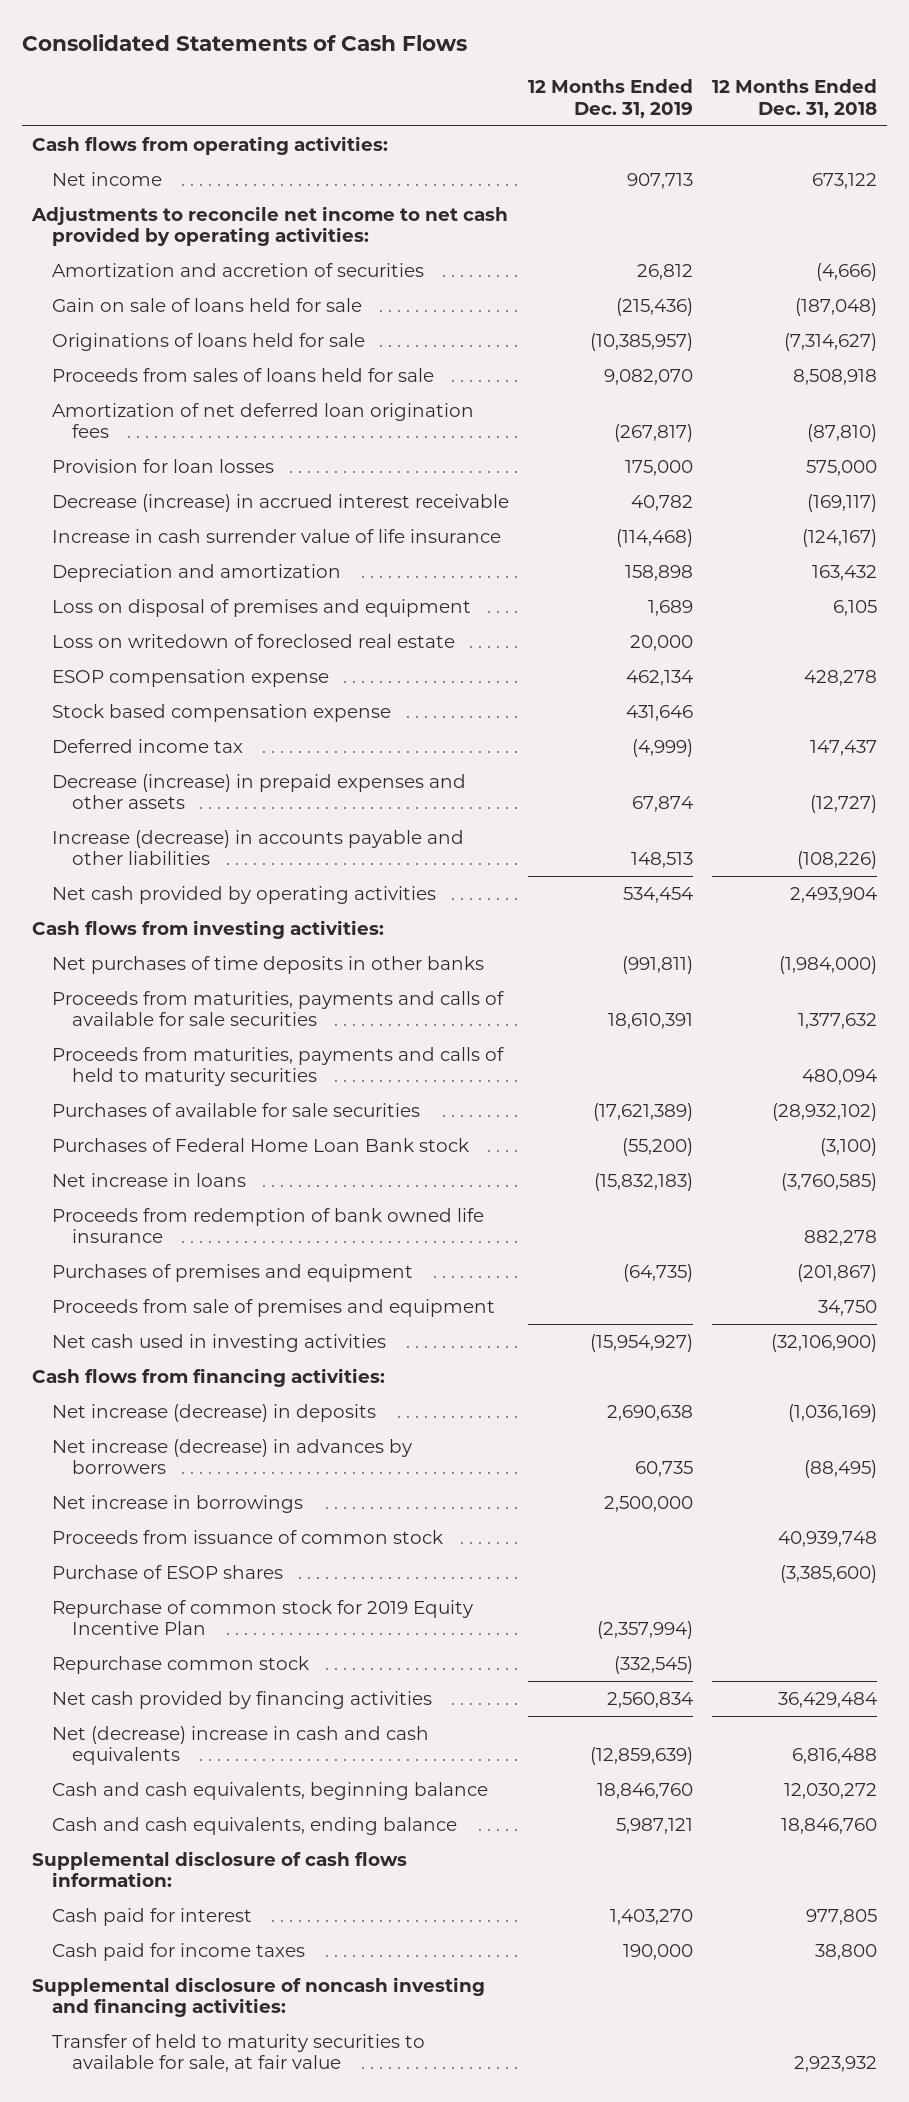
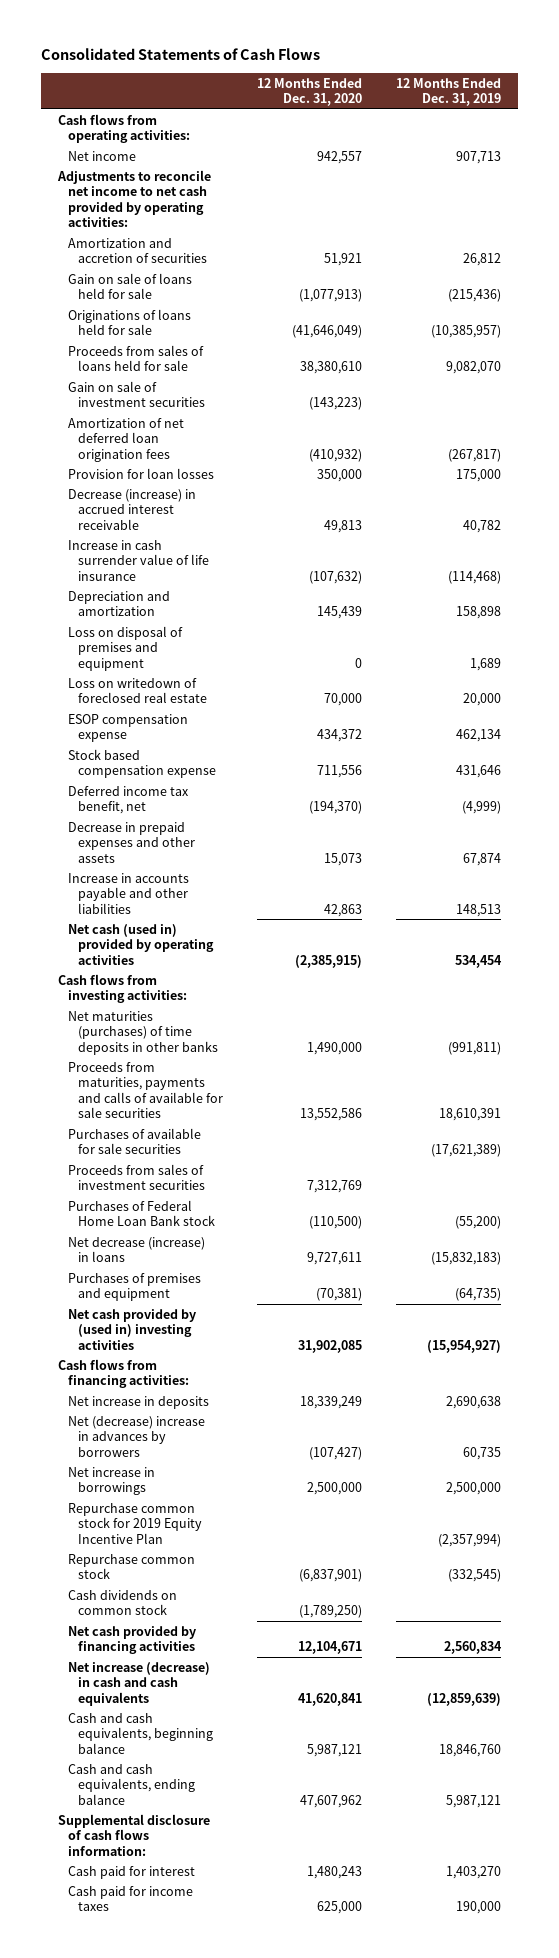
[712,79,878,118] 12 Months Ended Dec. 31, 2018 -> none
none -> [256,77,362,107] 12 Months Ended Dec. 31, 2020
none -> [67,380,205,408] Gain on sale of investment securities
[51,738,243,753] Deferred income tax -> [67,785,189,815] Deferred income tax benefit, net
[51,773,466,810] Decrease (increase) in prepaid expenses and other assets -> [67,821,195,863] Decrease in prepaid expenses and other assets
[51,829,464,866] Increase (decrease) in accounts payable and other liabilities -> [67,872,189,914] Increase in accounts payable and other liabilities
[51,885,436,904] Net cash provided by operating activities -> [67,923,214,965] Net cash (used in) provided by operating activities
[51,955,484,974] Net purchases of time deposits in other banks -> [67,1010,218,1055] Net maturities (purchases) of time deposits in other banks
[51,1046,504,1087] Proceeds from maturities, payments and calls of held to maturity securities -> none
none -> [67,1163,205,1191] Proceeds from sales of investment securities
[51,1207,484,1244] Proceeds from redemption of bank owned life insurance -> none
[51,1172,246,1187] Net increase in loans -> [67,1236,205,1263] Net decrease (increase) in loans
[51,1298,495,1317] Proceeds from sale of premises and equipment -> none
[51,1333,386,1352] Net cash used in investing activities -> [67,1308,196,1350] Net cash provided by (used in) investing activities
[51,1403,376,1422] Net increase (decrease) in deposits -> [67,1395,209,1409] Net increase in deposits
[51,1438,412,1475] Net increase (decrease) in advances by borrowers -> [67,1415,205,1457] Net (decrease) increase in advances by borrowers
[51,1529,443,1544] Proceeds from issuance of common stock -> none
[51,1564,283,1579] Purchase of ESOP shares -> none
[51,1599,473,1636] Repurchase of common stock for 2019 Equity Incentive Plan -> [67,1502,202,1544] Repurchase common stock for 2019 Equity Incentive Plan
none -> [67,1589,177,1616] Cash dividends on common stock
[51,1725,429,1766] Net (decrease) increase in cash and cash equivalents -> [67,1661,210,1706] Net increase (decrease) in cash and cash equivalents
[31,1976,485,2018] Supplemental disclosure of noncash investing and financing activities: -> none
[51,2033,425,2073] Transfer of held to maturity securities to available for sale, at fair value -> none

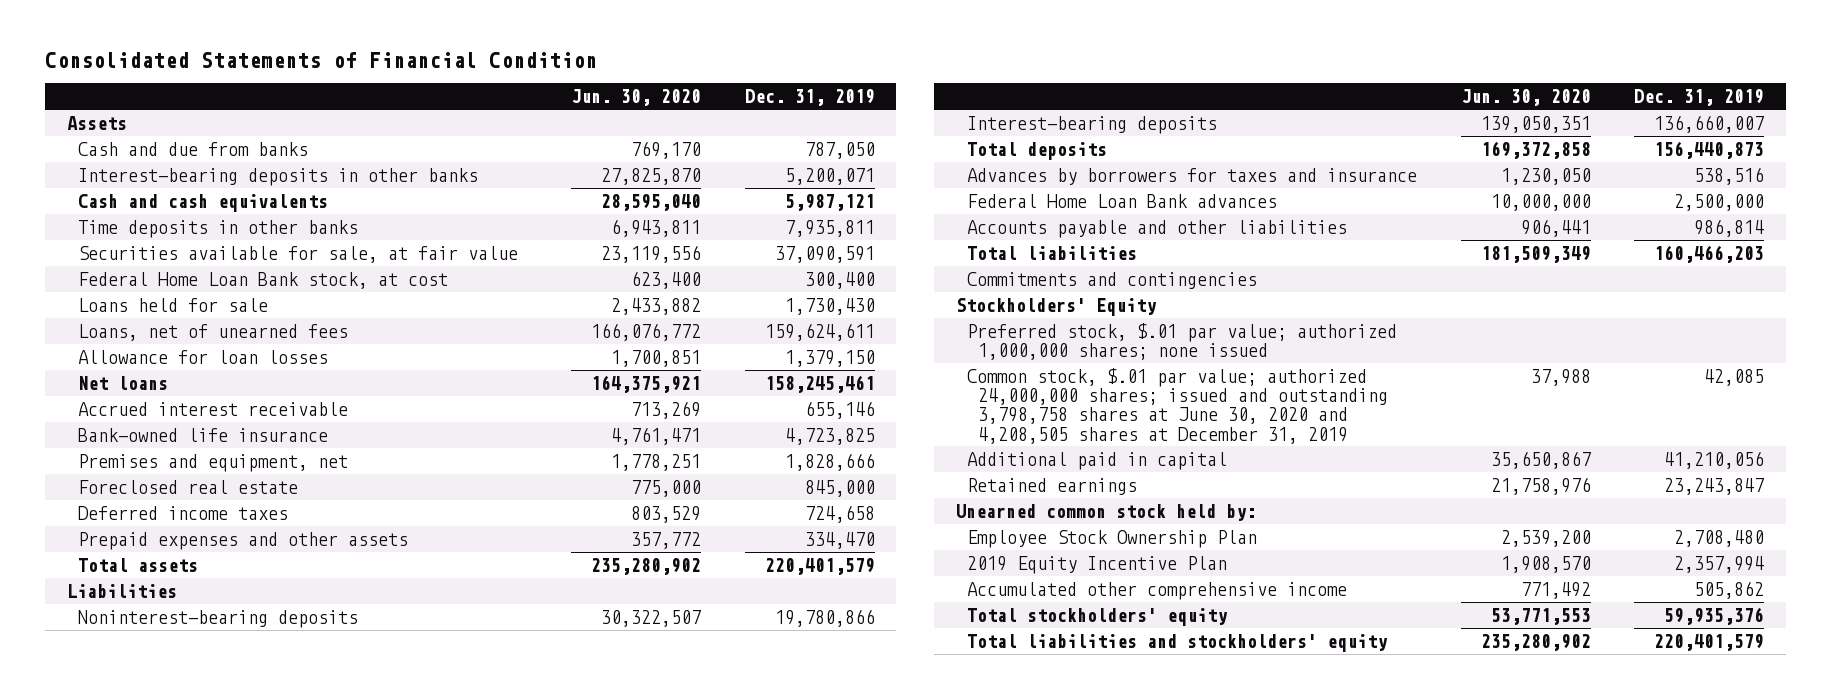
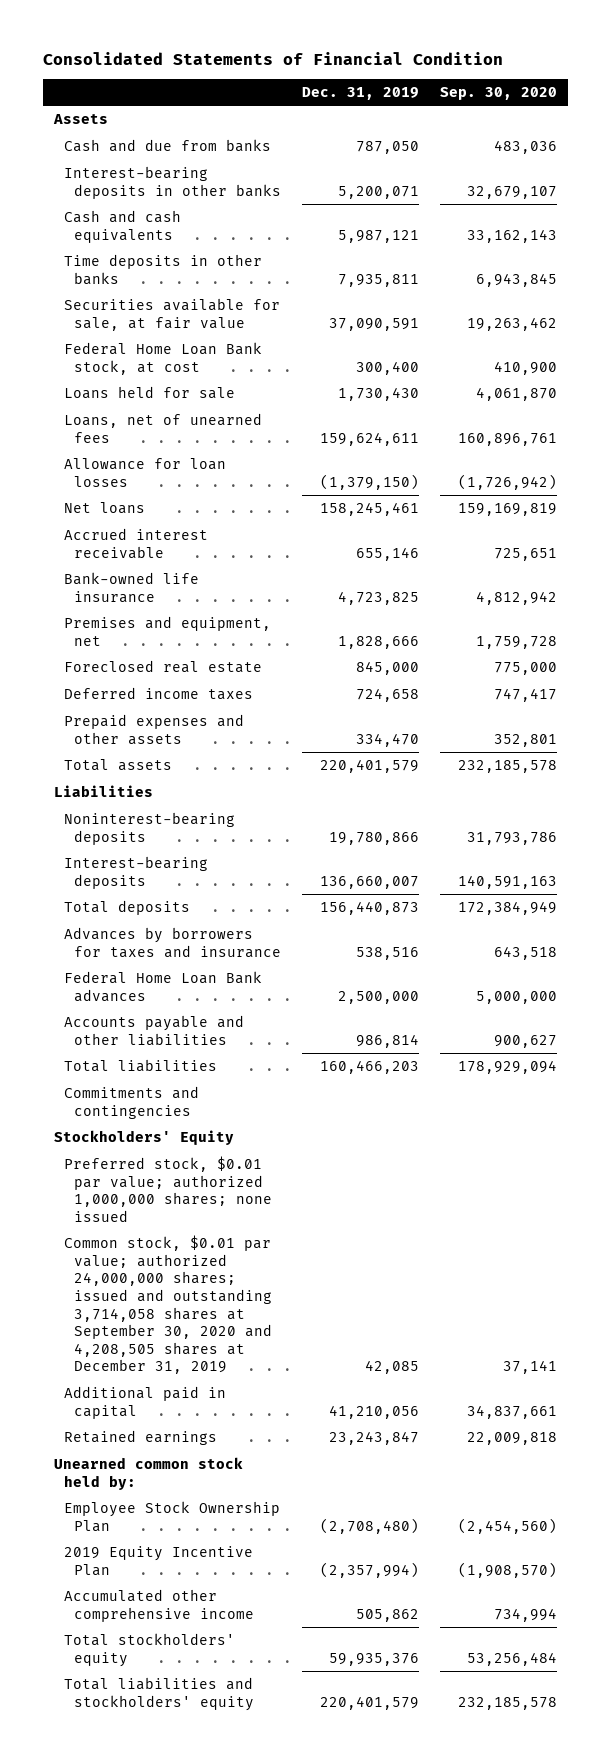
[571,89,702,107] Jun. 30, 2020 -> none
none -> [440,87,558,101] Sep. 30, 2020
[784,349,875,367] 1,379,150 -> [320,473,420,490] (1,379,150)
[967,322,1398,361] Preferred stock, $.01 par value; authorized 1,000,000 shares; none issued -> [64,1156,273,1223] Preferred stock, $0.01 par value; authorized 1,000,000 shares; none issued
[967,367,1389,444] Common stock, $.01 par value; authorized 24,000,000 shares; issued and outstanding 3,798,758 shares at June 30, 2020 and 4,208,505 shares at December 31, 2019 -> [64,1235,273,1375] Common stock, $0.01 par value; authorized 24,000,000 shares; issued and outstanding 3,714,058 shares at September 30, 2020 and 4,208,505 shares at December 31, 2019
[1674,529,1765,547] 2,708,480 -> [320,1517,420,1534] (2,708,480)
[1674,555,1765,573] 2,357,994 -> [320,1561,420,1578] (2,357,994)

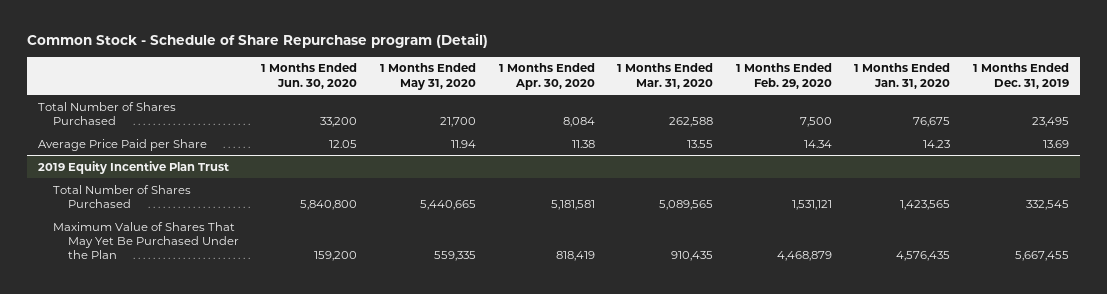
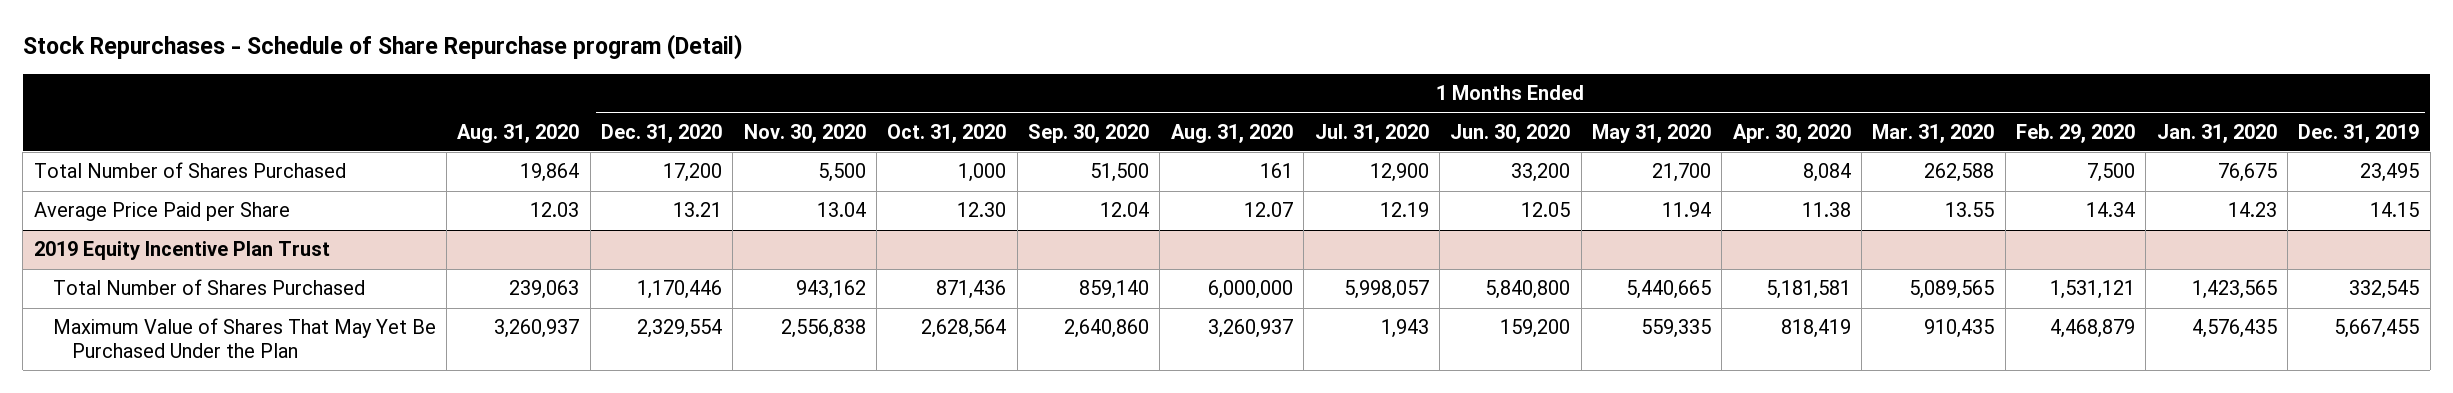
[26,32,488,48] Common Stock - Schedule of Share Repurchase program (Detail) -> [22,33,743,60] Stock Repurchases - Schedule of Share Repurchase program (Detail)
none -> [457,123,580,143] Aug. 31, 2020
none -> [601,123,723,143] Dec. 31, 2020
none -> [743,123,866,143] Nov. 30, 2020
none -> [887,123,1007,143] Oct. 31, 2020
none -> [1028,123,1150,143] Sep. 30, 2020
none -> [1170,123,1293,143] Aug. 31, 2020
none -> [1314,123,1429,143] Jul. 31, 2020
[1042,139,1069,148] 13.69 -> [2370,202,2420,218] 14.15

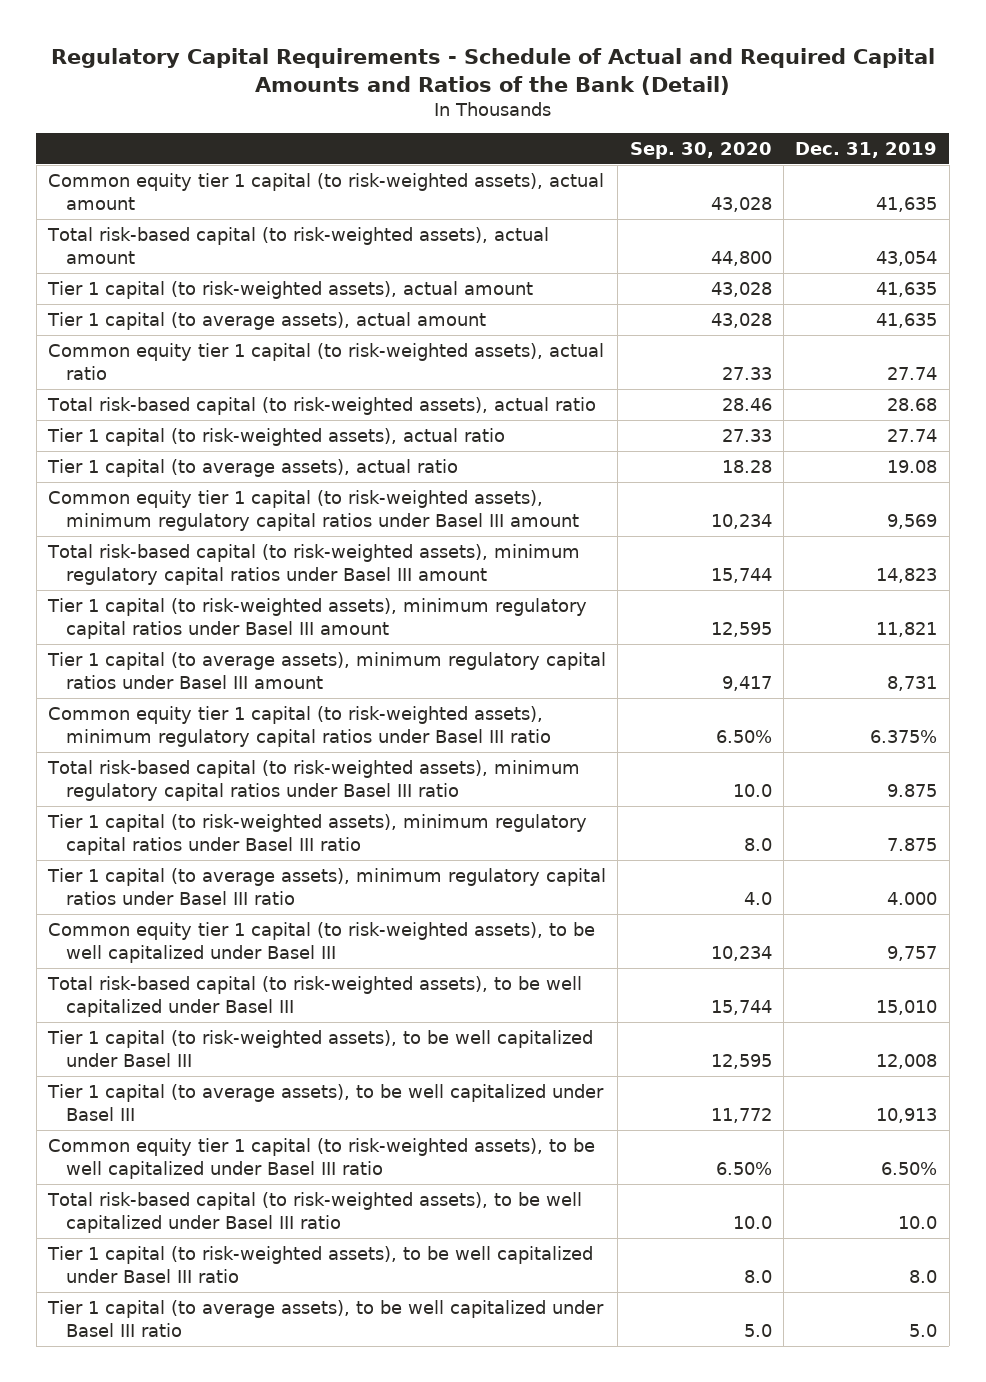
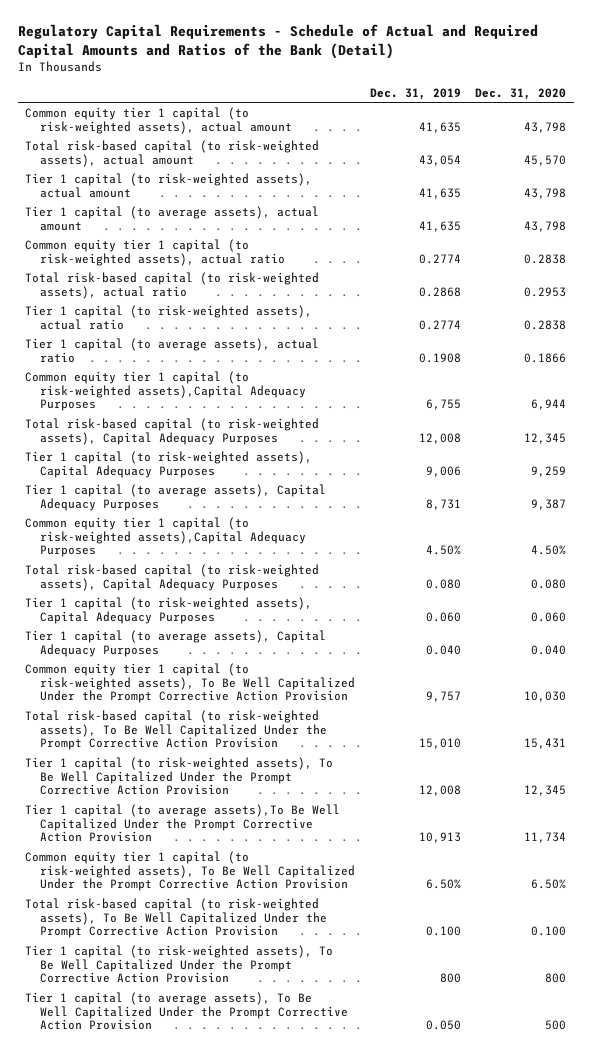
[629,142,772,160] Sep. 30, 2020 -> none
none -> [475,88,567,101] Dec. 31, 2020
[887,366,938,380] 27.74 -> [418,253,461,264] 0.2774
[887,397,938,411] 28.68 -> [418,286,461,297] 0.2868
[887,428,938,442] 27.74 -> [418,319,461,330] 0.2774
[887,459,938,473] 19.08 -> [418,352,461,363] 0.1908
[48,489,579,531] Common equity tier 1 capital (to risk-weighted assets), minimum regulatory capital ratios under Basel III amount -> [25,370,306,412] Common equity tier 1 capital (to risk-weighted assets),Capital Adequacy Purposes
[887,513,938,529] 9,569 -> [425,399,461,411] 6,755
[47,543,581,585] Total risk-based capital (to risk-weighted assets), minimum regulatory capital ratios under Basel III amount -> [25,417,320,445] Total risk-based capital (to risk-weighted assets), Capital Adequacy Purposes
[876,567,938,583] 14,823 -> [418,432,461,444] 12,008
[47,597,588,639] Tier 1 capital (to risk-weighted assets), minimum regulatory capital ratios under Basel III amount -> [25,450,313,478] Tier 1 capital (to risk-weighted assets), Capital Adequacy Purposes
[876,621,938,637] 11,821 -> [425,465,461,477] 9,006
[47,651,607,689] Tier 1 capital (to average assets), minimum regulatory capital ratios under Basel III amount -> [25,483,327,511] Tier 1 capital (to average assets), Capital Adequacy Purposes
[48,705,551,747] Common equity tier 1 capital (to risk-weighted assets), minimum regulatory capital ratios under Basel III ratio -> [25,516,306,558] Common equity tier 1 capital (to risk-weighted assets),Capital Adequacy Purposes
[870,729,938,743] 6.375% -> [425,545,461,556] 4.50%
[47,759,581,801] Total risk-based capital (to risk-weighted assets), minimum regulatory capital ratios under Basel III ratio -> [25,563,320,591] Total risk-based capital (to risk-weighted assets), Capital Adequacy Purposes
[887,783,938,797] 9.875 -> [425,578,461,589] 0.080
[47,813,588,855] Tier 1 capital (to risk-weighted assets), minimum regulatory capital ratios under Basel III ratio -> [25,596,313,624] Tier 1 capital (to risk-weighted assets), Capital Adequacy Purposes
[887,837,938,851] 7.875 -> [425,611,461,622] 0.060
[47,867,607,905] Tier 1 capital (to average assets), minimum regulatory capital ratios under Basel III ratio -> [25,629,327,657] Tier 1 capital (to average assets), Capital Adequacy Purposes
[887,891,938,905] 4.000 -> [425,644,461,655] 0.040
[48,921,596,963] Common equity tier 1 capital (to risk-weighted assets), to be well capitalized under Basel III -> [25,662,355,704] Common equity tier 1 capital (to risk-weighted assets), To Be Well Capitalized Under the Prompt Corrective Action Provision
[47,975,583,1017] Total risk-based capital (to risk-weighted assets), to be well capitalized under Basel III -> [25,709,327,751] Total risk-based capital (to risk-weighted assets), To Be Well Capitalized Under the Prompt Corrective Action Provision
[47,1029,594,1067] Tier 1 capital (to risk-weighted assets), to be well capitalized under Basel III -> [25,756,334,796] Tier 1 capital (to risk-weighted assets), To Be Well Capitalized Under the Prompt Corrective Action Provision
[47,1083,605,1121] Tier 1 capital (to average assets), to be well capitalized under Basel III -> [25,803,341,843] Tier 1 capital (to average assets),To Be Well Capitalized Under the Prompt Corrective Action Provision
[48,1137,596,1179] Common equity tier 1 capital (to risk-weighted assets), to be well capitalized under Basel III ratio -> [25,850,355,892] Common equity tier 1 capital (to risk-weighted assets), To Be Well Capitalized Under the Prompt Corrective Action Provision
[47,1191,583,1233] Total risk-based capital (to risk-weighted assets), to be well capitalized under Basel III ratio -> [25,897,327,939] Total risk-based capital (to risk-weighted assets), To Be Well Capitalized Under the Prompt Corrective Action Provision
[898,1215,938,1229] 10.0 -> [425,926,461,937] 0.100
[47,1245,594,1283] Tier 1 capital (to risk-weighted assets), to be well capitalized under Basel III ratio -> [25,944,334,984] Tier 1 capital (to risk-weighted assets), To Be Well Capitalized Under the Prompt Corrective Action Provision
[909,1269,938,1283] 8.0 -> [439,973,461,984] 800
[47,1299,605,1337] Tier 1 capital (to average assets), to be well capitalized under Basel III ratio -> [25,991,348,1031] Tier 1 capital (to average assets), To Be Well Capitalized Under the Prompt Corrective Action Provision
[909,1323,938,1337] 5.0 -> [425,1020,461,1031] 0.050

